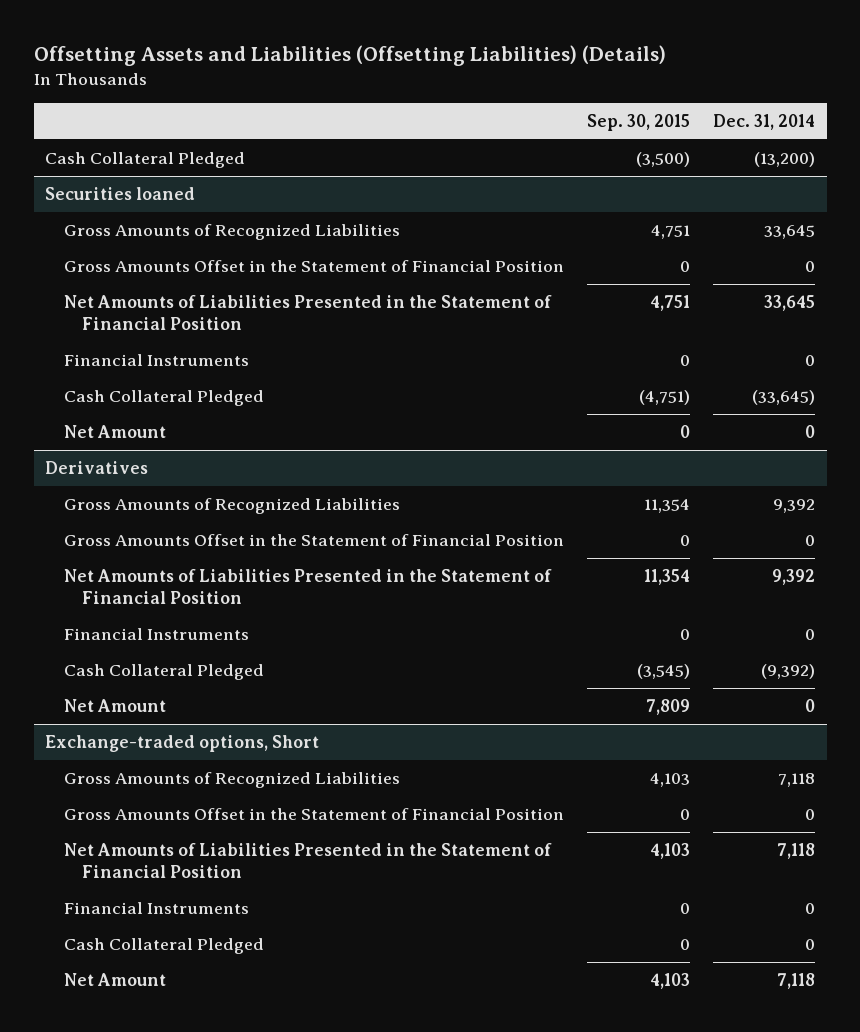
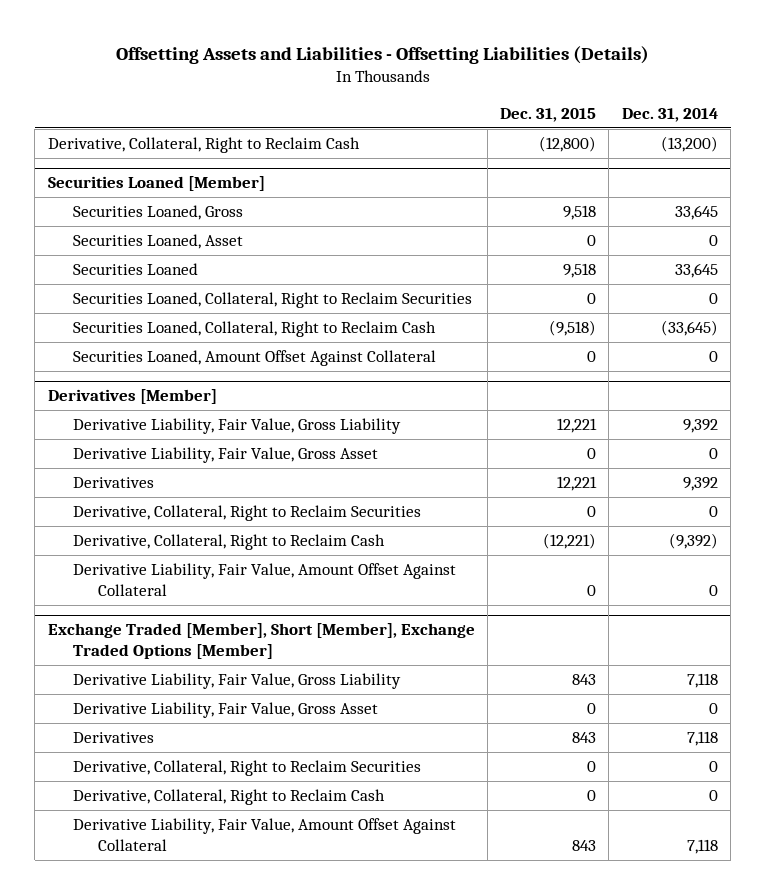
[33,45,666,67] Offsetting Assets and Liabilities (Offsetting Liabilities) (Details) -> [115,46,649,65] Offsetting Assets and Liabilities - Offsetting Liabilities (Details)
[586,113,690,131] Sep. 30, 2015 -> none
none -> [500,107,597,122] Dec. 31, 2015
[45,151,246,168] Cash Collateral Pledged -> [47,136,360,153] Derivative, Collateral, Right to Reclaim Cash
[45,186,196,200] Securities loaned -> [47,176,265,192] Securities Loaned [Member]
[63,223,400,240] Gross Amounts of Recognized Liabilities -> [72,204,243,220] Securities Loaned, Gross
[63,259,564,272] Gross Amounts Offset in the Statement of Financial Position -> [72,233,243,249] Securities Loaned, Asset
[63,294,552,330] Net Amounts of Liabilities Presented in the Statement of Financial Position -> [72,262,198,275] Securities Loaned
[63,353,249,366] Financial Instruments -> [72,291,472,308] Securities Loaned, Collateral, Right to Reclaim Securities
[63,389,264,406] Cash Collateral Pledged -> [72,320,436,337] Securities Loaned, Collateral, Right to Reclaim Cash
[63,424,166,438] Net Amount -> [72,349,436,366] Securities Loaned, Amount Offset Against Collateral
[45,460,149,474] Derivatives -> [47,389,217,405] Derivatives [Member]
[63,497,400,514] Gross Amounts of Recognized Liabilities -> [72,417,401,434] Derivative Liability, Fair Value, Gross Liability
[63,533,564,546] Gross Amounts Offset in the Statement of Financial Position -> [72,446,378,463] Derivative Liability, Fair Value, Gross Asset
[63,568,552,604] Net Amounts of Liabilities Presented in the Statement of Financial Position -> [72,476,154,488] Derivatives
[63,627,249,640] Financial Instruments -> [72,504,421,521] Derivative, Collateral, Right to Reclaim Securities
[63,663,264,680] Cash Collateral Pledged -> [72,533,385,550] Derivative, Collateral, Right to Reclaim Cash
[63,698,166,712] Net Amount -> [72,562,456,596] Derivative Liability, Fair Value, Amount Offset Against Collateral
[45,734,320,752] Exchange-traded options, Short -> [47,623,475,660] Exchange Traded [Member], Short [Member], Exchange Traded Options [Member]
[63,771,400,788] Gross Amounts of Recognized Liabilities -> [72,672,401,689] Derivative Liability, Fair Value, Gross Liability
[63,807,564,820] Gross Amounts Offset in the Statement of Financial Position -> [72,701,378,718] Derivative Liability, Fair Value, Gross Asset
[63,842,552,878] Net Amounts of Liabilities Presented in the Statement of Financial Position -> [72,731,154,743] Derivatives
[63,901,249,914] Financial Instruments -> [72,759,421,776] Derivative, Collateral, Right to Reclaim Securities
[63,937,264,954] Cash Collateral Pledged -> [72,788,385,805] Derivative, Collateral, Right to Reclaim Cash
[63,972,166,986] Net Amount -> [72,817,456,851] Derivative Liability, Fair Value, Amount Offset Against Collateral

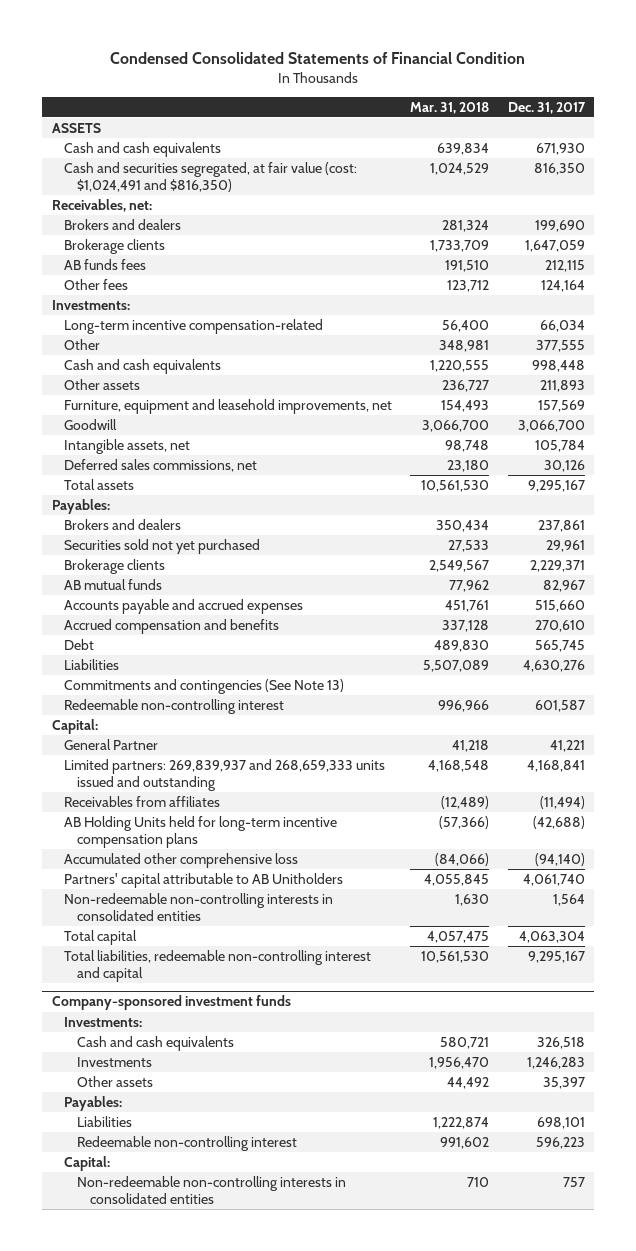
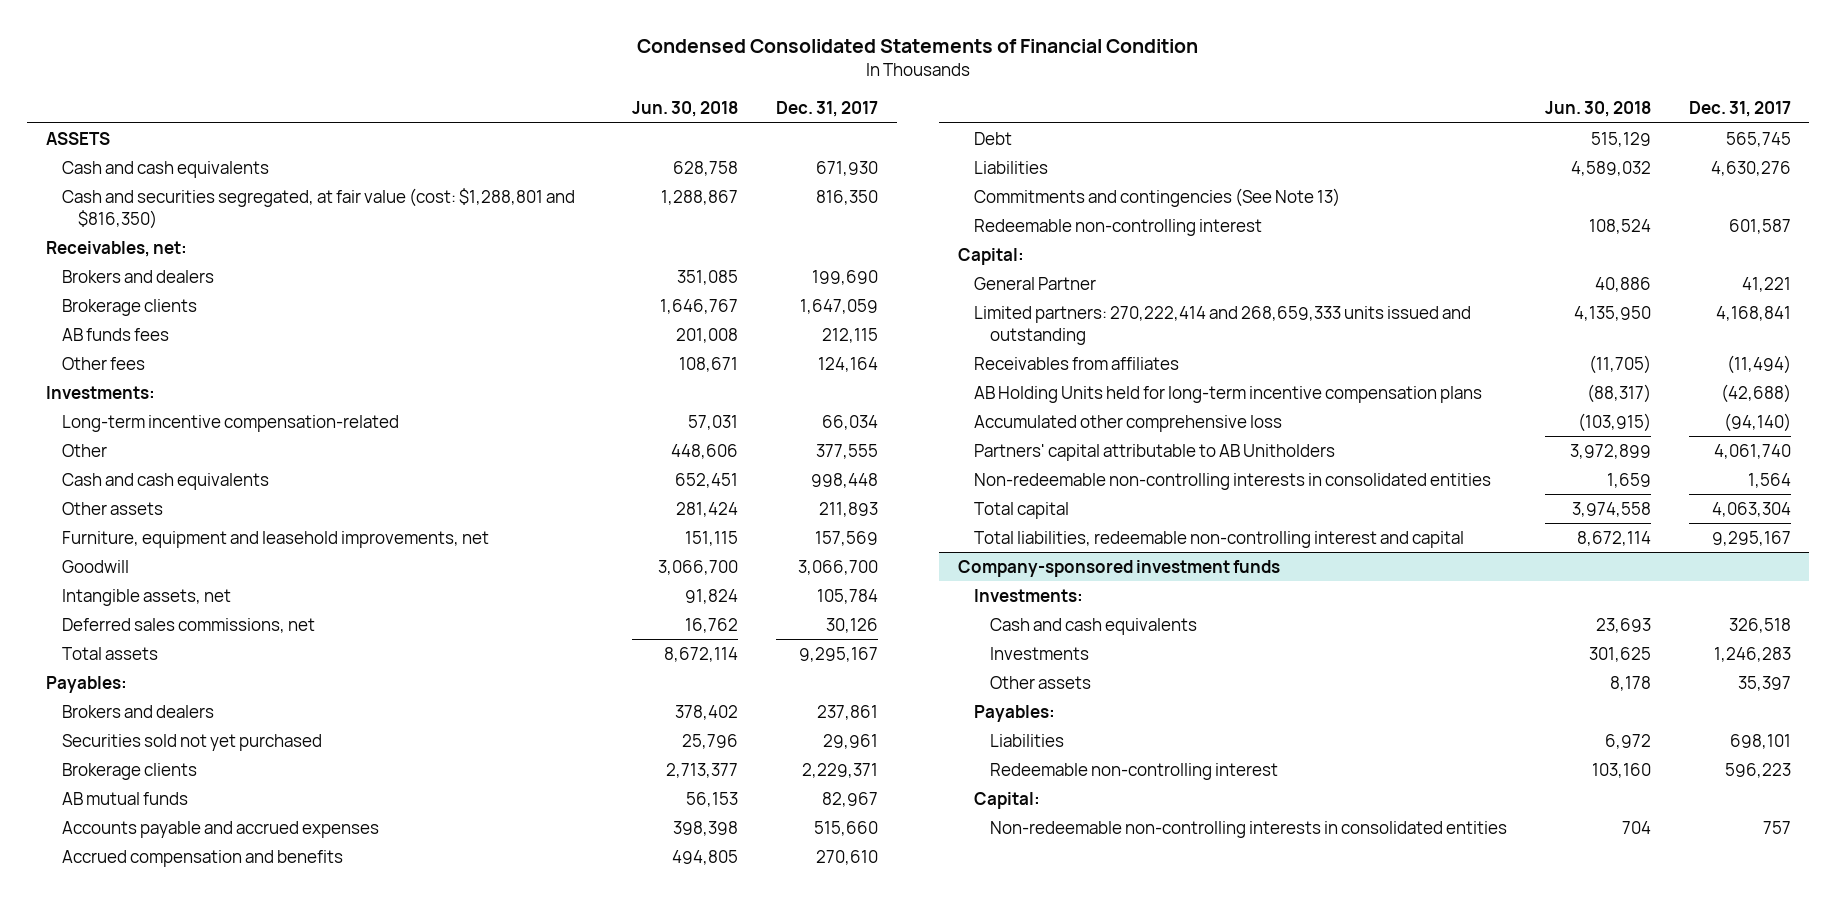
[410,101,490,114] Mar. 31, 2018 -> none
none -> [632,101,739,118] Jun. 30, 2018
[64,162,358,192] Cash and securities segregated, at fair value (cost: $1,024,491 and $816,350) -> [61,187,575,229] Cash and securities segregated, at fair value (cost: $1,288,801 and $816,350)
[64,759,386,791] Limited partners: 269,839,937 and 268,659,333 units issued and outstanding -> [974,305,1472,345] Limited partners: 270,222,414 and 268,659,333 units issued and outstanding

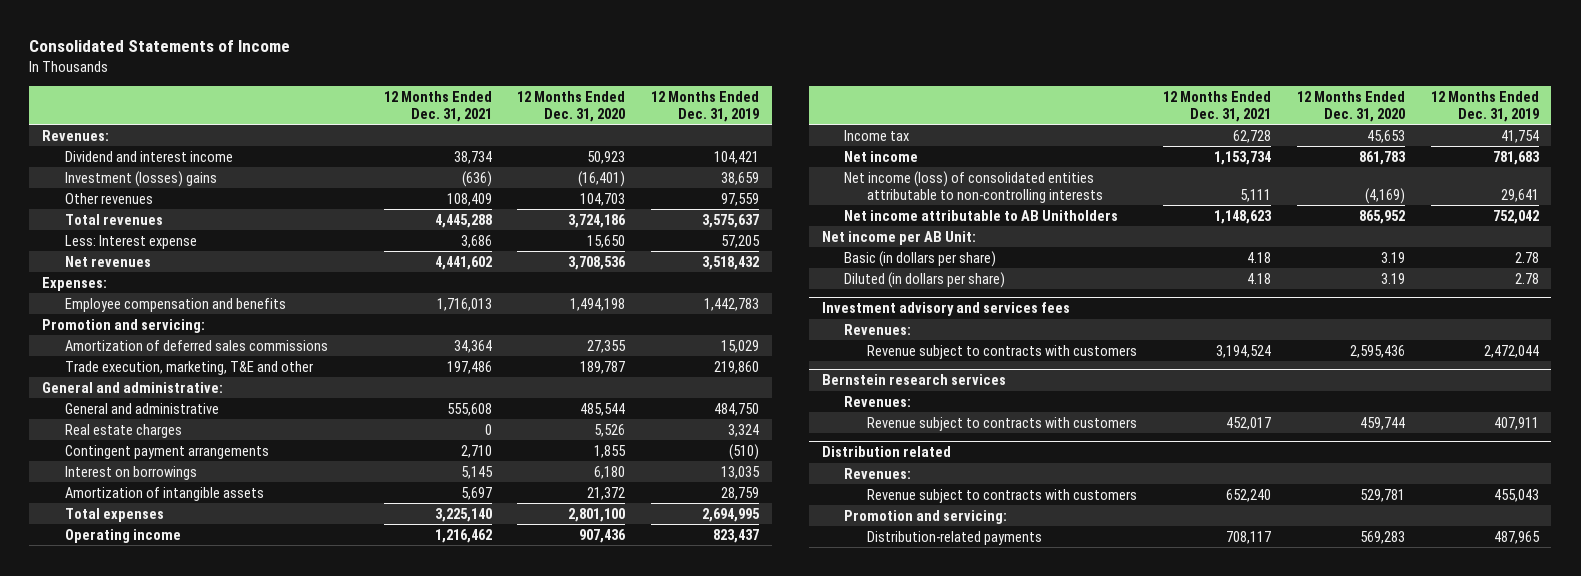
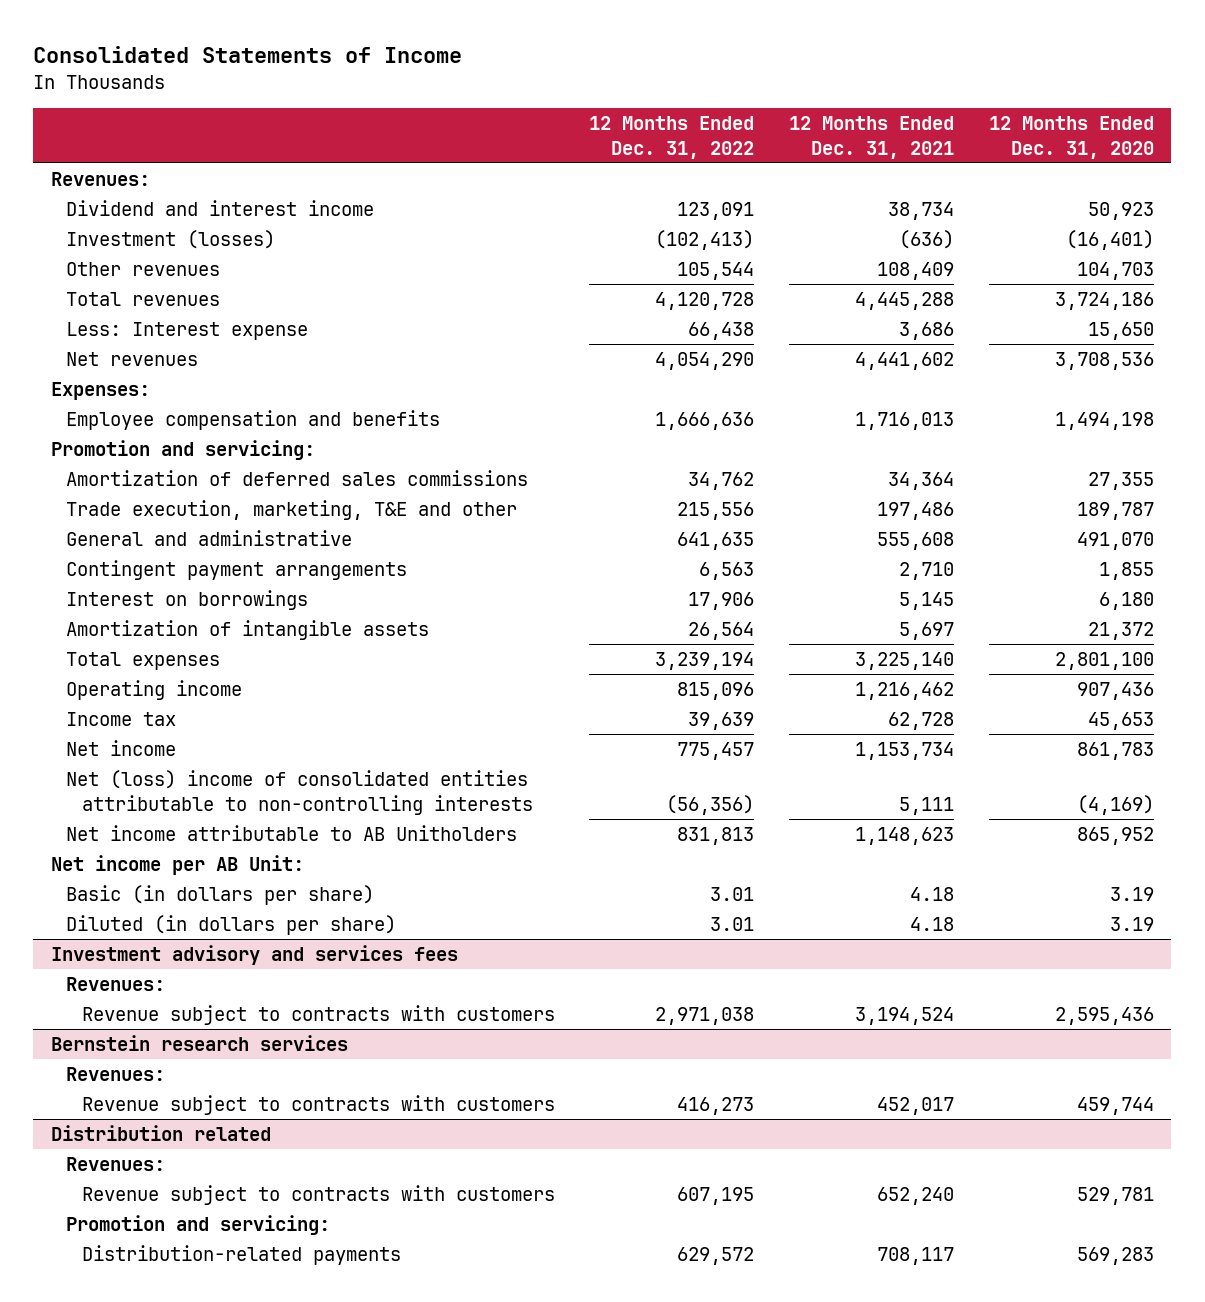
[651,91,760,122] 12 Months Ended Dec. 31, 2019 -> none
none -> [589,115,755,159] 12 Months Ended Dec. 31, 2022
[64,170,217,187] Investment (losses) gains -> [66,230,276,250] Investment (losses)
[42,381,224,393] General and administrative: -> none
[64,423,182,438] Real estate charges -> none
[580,402,626,416] 485,544 -> [1077,532,1155,551] 491,070
[844,170,1104,203] Net income (loss) of consolidated entities attributable to non-controlling interests -> [66,770,533,815] Net (loss) income of consolidated entities attributable to non-controlling interests

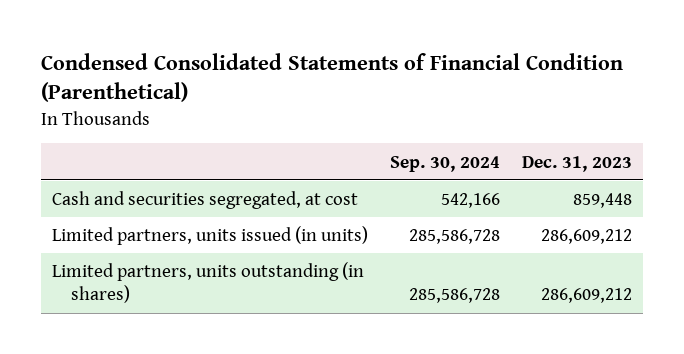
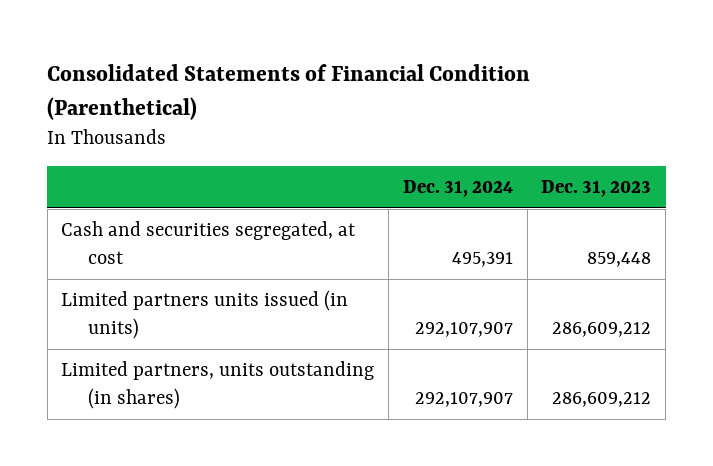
[40,53,623,103] Condensed Consolidated Statements of Financial Condition (Parenthetical) -> [47,63,531,120] Consolidated Statements of Financial Condition (Parenthetical)
[389,155,500,172] Sep. 30, 2024 -> none
none -> [402,180,513,198] Dec. 31, 2024
[51,226,368,246] Limited partners, units issued (in units) -> [61,290,349,340] Limited partners units issued (in units)

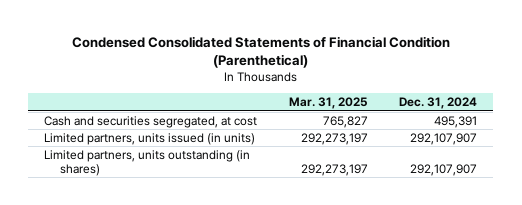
[47,63,531,120] Consolidated Statements of Financial Condition (Parenthetical) -> [71,35,450,69] Condensed Consolidated Statements of Financial Condition (Parenthetical)
[541,180,652,198] Dec. 31, 2023 -> none
none -> [288,97,368,110] Mar. 31, 2025
[61,290,349,340] Limited partners units issued (in units) -> [44,132,256,145] Limited partners, units issued (in units)

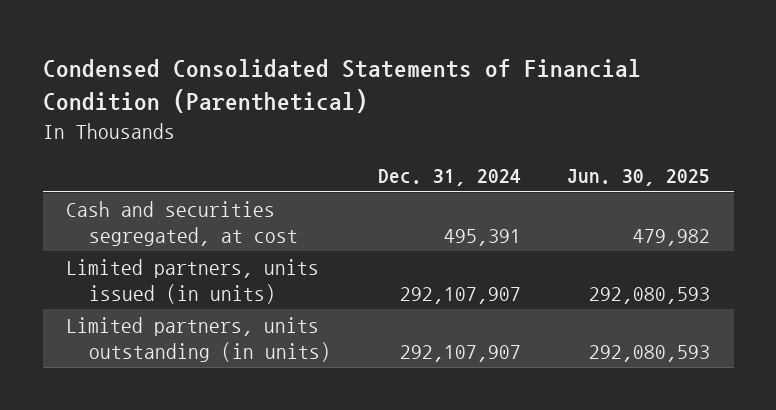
[288,97,368,110] Mar. 31, 2025 -> none
none -> [567,169,711,187] Jun. 30, 2025
[44,149,251,176] Limited partners, units outstanding (in shares) -> [66,317,332,362] Limited partners, units outstanding (in units)

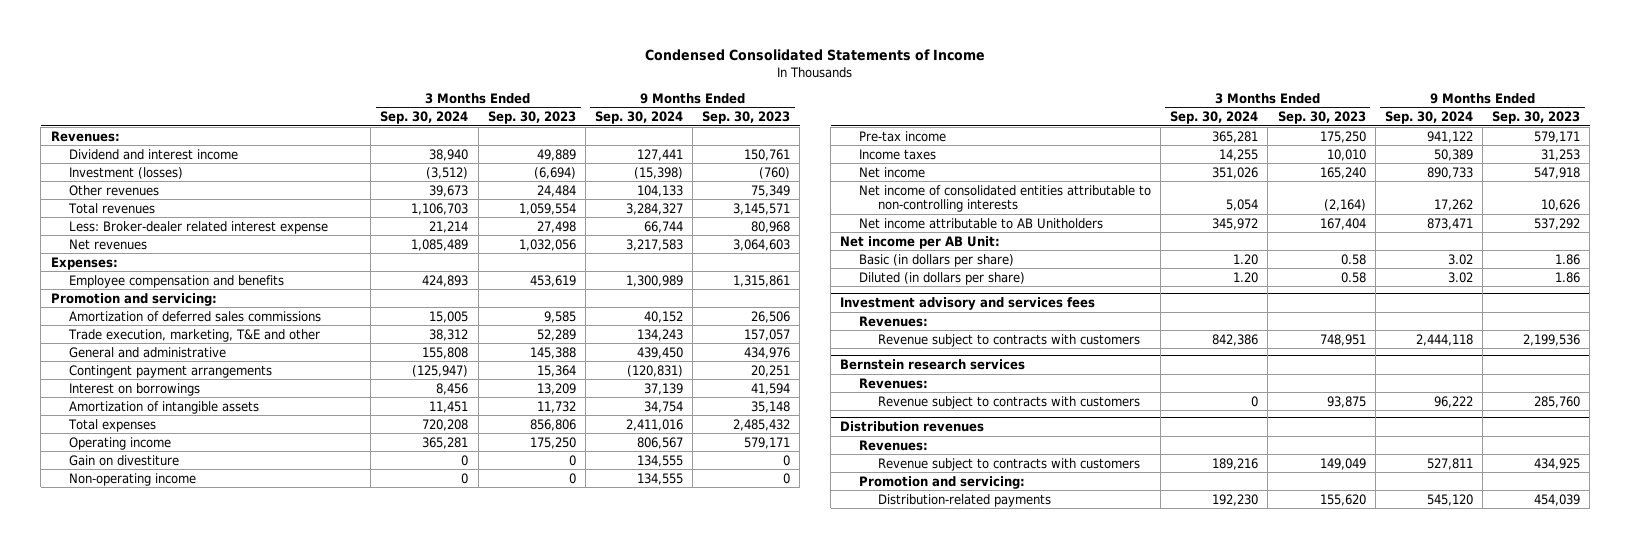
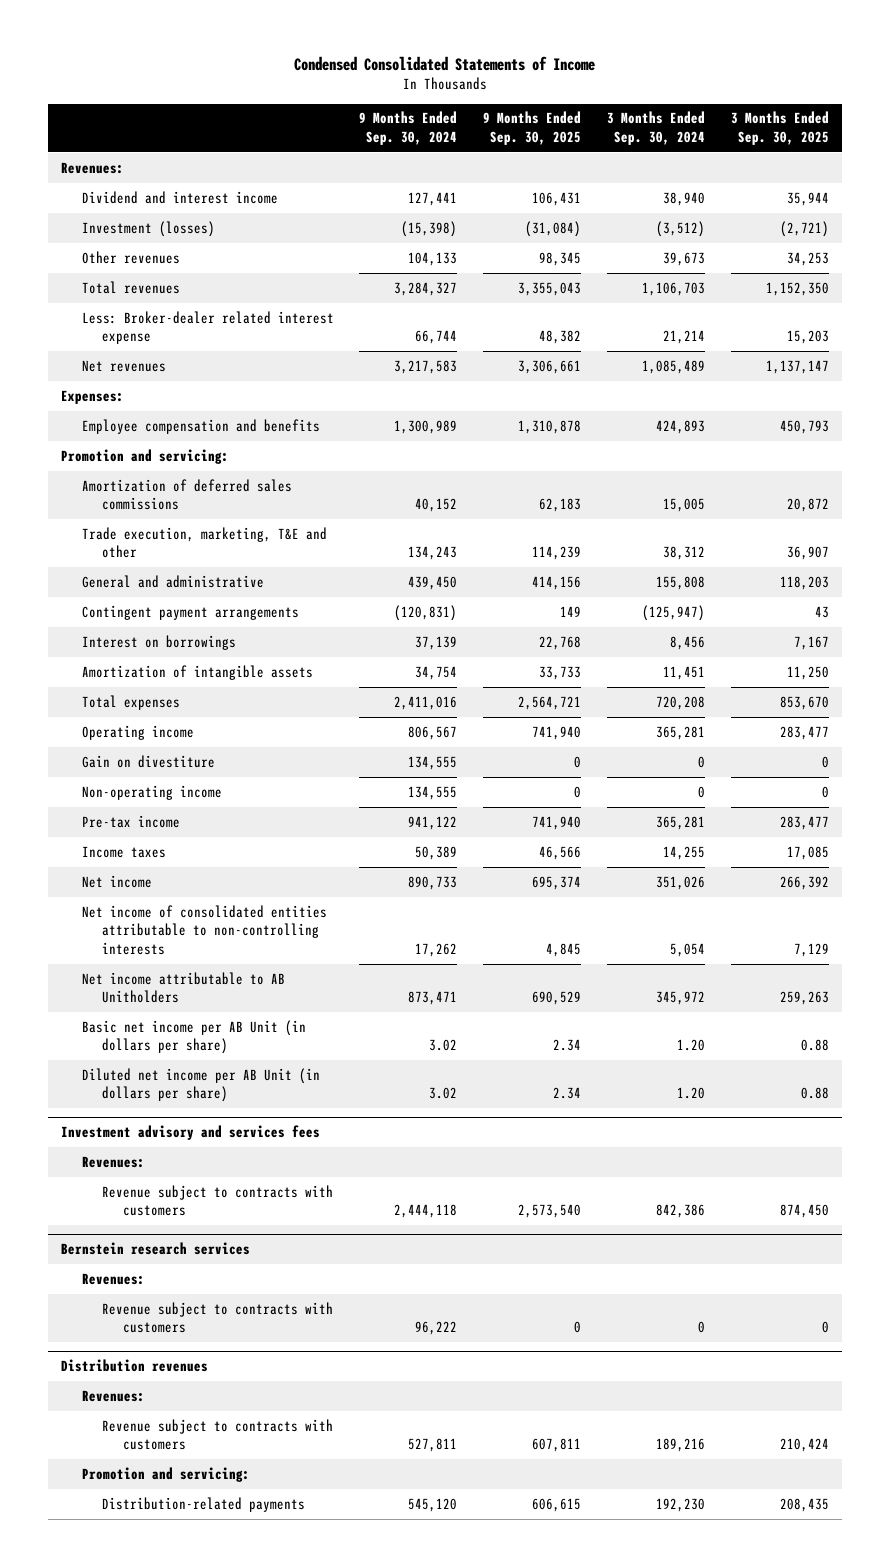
[487,110,576,124] Sep. 30, 2023 -> none
[702,110,791,124] Sep. 30, 2023 -> none
none -> [483,111,582,145] 9 Months Ended Sep. 30, 2025
none -> [730,111,829,145] 3 Months Ended Sep. 30, 2025
[840,235,1001,249] Net income per AB Unit: -> none
[858,253,1014,267] Basic (in dollars per share) -> [81,1019,306,1055] Basic net income per AB Unit (in dollars per share)
[858,271,1025,285] Diluted (in dollars per share) -> [81,1067,320,1103] Diluted net income per AB Unit (in dollars per share)

